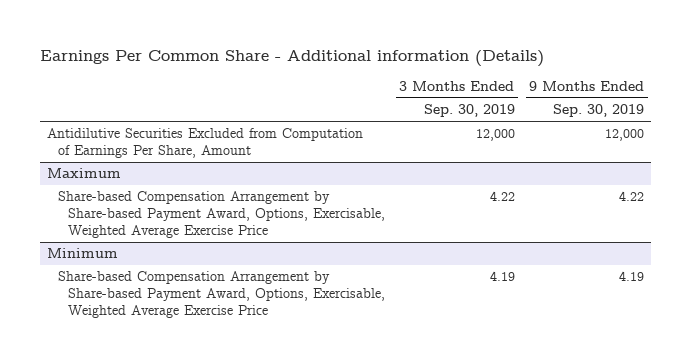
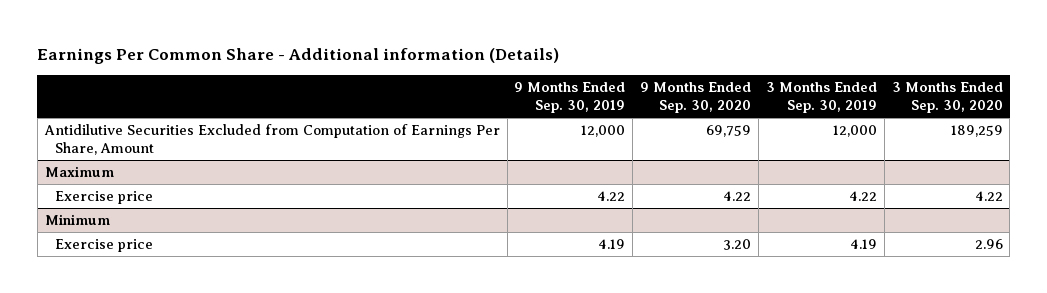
none -> [640,82,752,113] 9 Months Ended Sep. 30, 2020
none -> [891,82,1003,113] 3 Months Ended Sep. 30, 2020
[57,191,385,238] Share-based Compensation Arrangement by Share-based Payment Award, Options, Exercisable, Weighted Average Exercise Price -> [55,191,154,205] Exercise price
[57,271,385,318] Share-based Compensation Arrangement by Share-based Payment Award, Options, Exercisable, Weighted Average Exercise Price -> [55,239,154,253] Exercise price

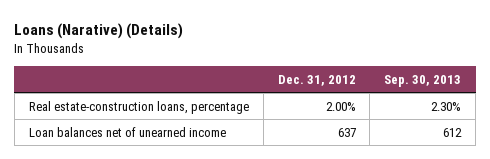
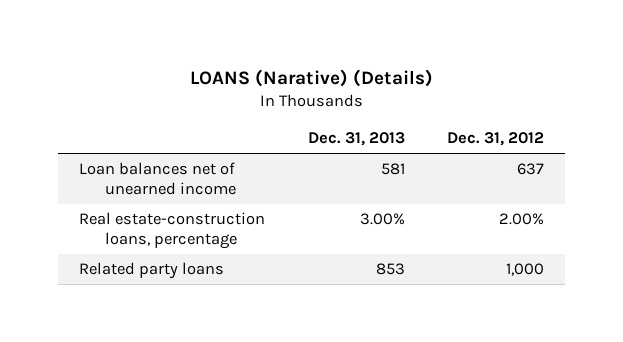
[14,22,184,39] Loans (Narative) (Details) -> [189,68,433,87] LOANS (Narative) (Details)
[384,74,462,87] Sep. 30, 2013 -> none
none -> [307,132,405,147] Dec. 31, 2013
[28,100,249,114] Real estate-construction loans, percentage -> [79,212,266,249] Real estate-construction loans, percentage
none -> [79,262,225,280] Related party loans

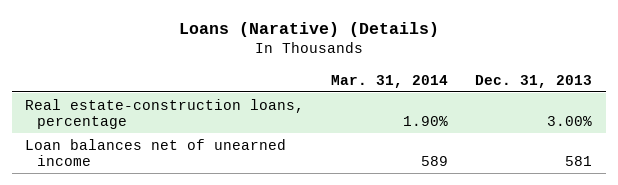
[189,68,433,87] LOANS (Narative) (Details) -> [178,22,439,38] Loans (Narative) (Details)
[446,132,544,147] Dec. 31, 2012 -> none
none -> [331,74,449,88] Mar. 31, 2014
[79,262,225,280] Related party loans -> none
[79,162,236,195] Loan balances net of unearned income -> [25,138,287,167] Loan balances net of unearned income

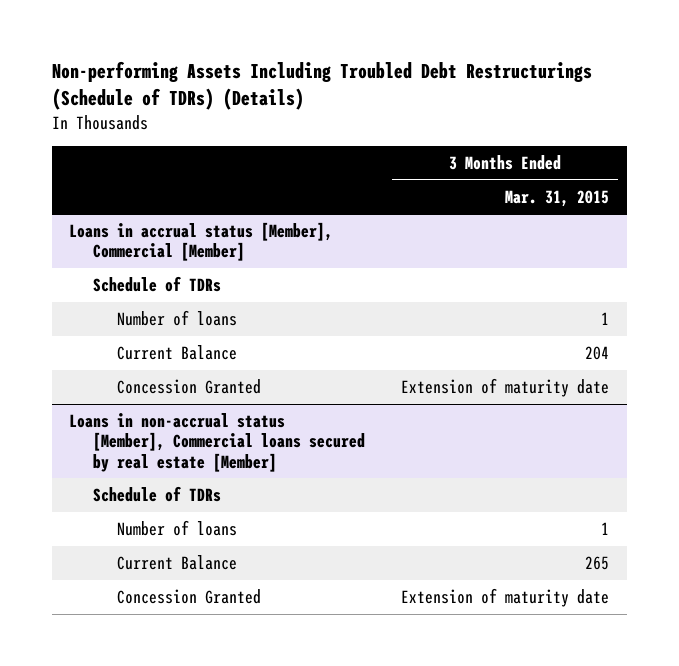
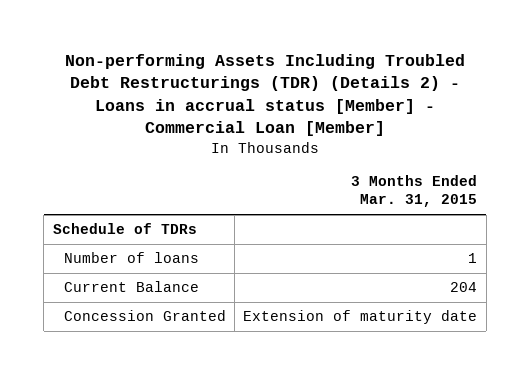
[51,61,592,111] Non-performing Assets Including Troubled Debt Restructurings (Schedule of TDRs) (Details) -> [65,54,466,137] Non-performing Assets Including Troubled Debt Restructurings (TDR) (Details 2) - Loans in accrual status [Member] - Commercial Loan [Member]
[69,221,334,262] Loans in accrual status [Member], Commercial [Member] -> none
[69,412,366,472] Loans in non-accrual status [Member], Commercial loans secured by real estate [Member] -> none
[93,485,222,502] Schedule of TDRs -> none
[117,519,238,536] Number of loans -> none
[117,554,238,570] Current Balance -> none
[117,588,262,604] Concession Granted -> none

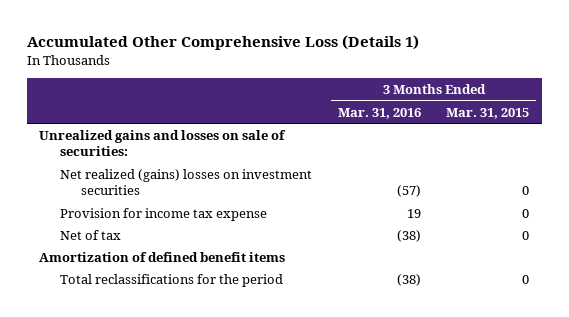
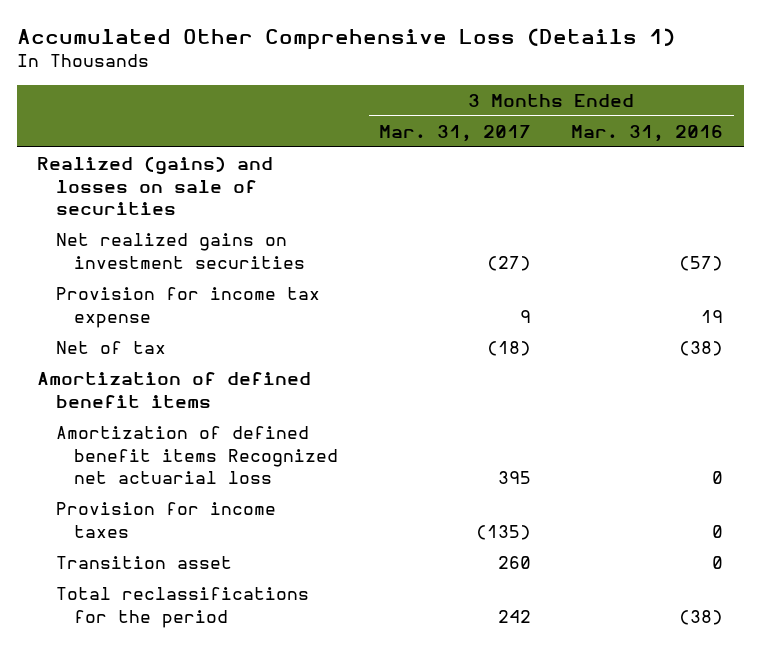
[446,107,530,119] Mar. 31, 2015 -> none
none -> [378,125,531,143] Mar. 31, 2017
[39,129,287,157] Unrealized gains and losses on sale of securities: -> [37,156,274,216] Realized (gains) and losses on sale of securities
[60,168,313,196] Net realized (gains) losses on investment securities -> [55,233,306,269] Net realized gains on investment securities
none -> [55,426,339,485] Amortization of defined benefit items Recognized net actuarial loss
none -> [55,502,276,538] Provision for income taxes
none -> [55,556,232,570] Transition asset

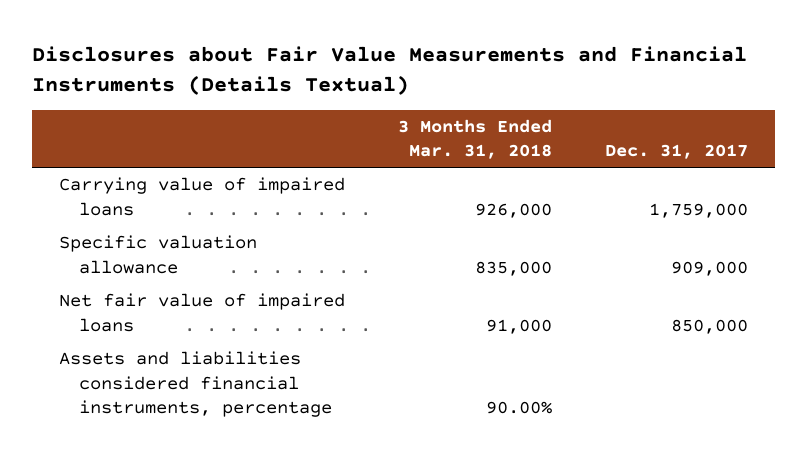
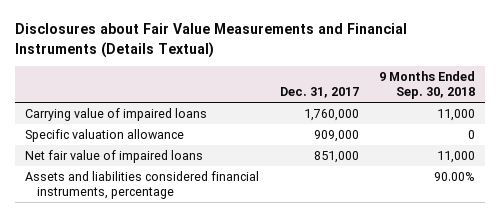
[397,118,552,160] 3 Months Ended Mar. 31, 2018 -> none
none -> [379,70,476,100] 9 Months Ended Sep. 30, 2018
[649,202,749,218] 1,759,000 -> [303,108,359,121] 1,760,000
[671,318,749,334] 850,000 -> [313,150,359,163] 851,000

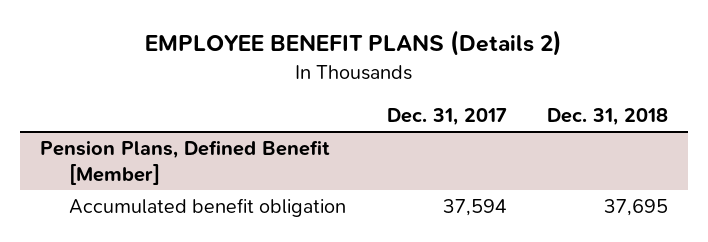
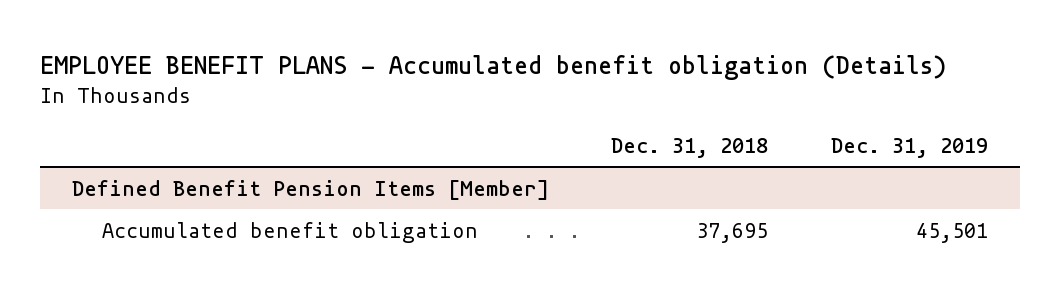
[145,30,563,57] EMPLOYEE BENEFIT PLANS (Details 2) -> [40,54,947,80] EMPLOYEE BENEFIT PLANS - Accumulated benefit obligation (Details)
[386,107,507,126] Dec. 31, 2017 -> none
none -> [831,137,989,158] Dec. 31, 2019
[40,139,331,185] Pension Plans, Defined Benefit [Member] -> [71,179,549,200] Defined Benefit Pension Items [Member]

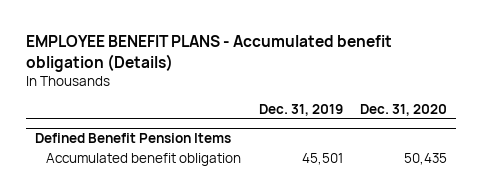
[611,137,769,158] Dec. 31, 2018 -> none
none -> [360,103,448,116] Dec. 31, 2020
[71,179,549,200] Defined Benefit Pension Items [Member] -> [34,133,231,144] Defined Benefit Pension Items

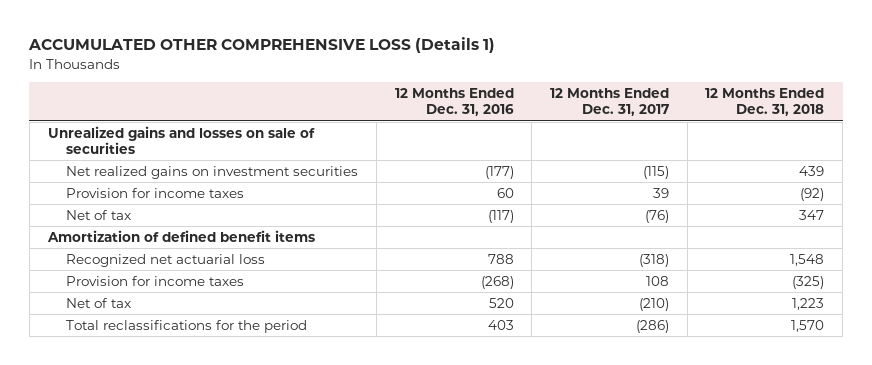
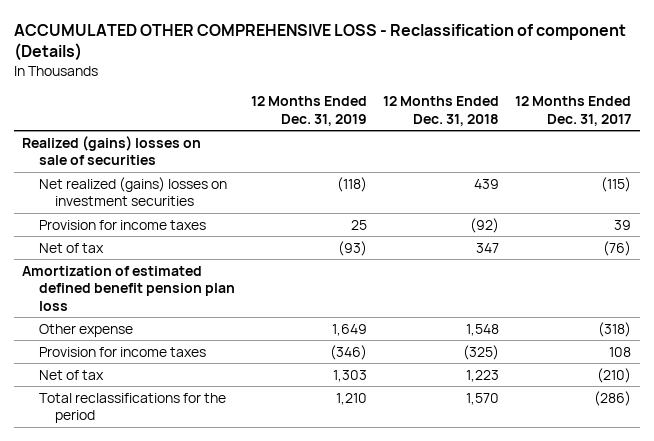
[28,37,496,54] ACCUMULATED OTHER COMPREHENSIVE LOSS (Details 1) -> [14,23,627,62] ACCUMULATED OTHER COMPREHENSIVE LOSS - Reclassification of component (Details)
[394,88,514,117] 12 Months Ended Dec. 31, 2016 -> none
none -> [250,96,367,126] 12 Months Ended Dec. 31, 2019
[47,125,315,154] Unrealized gains and losses on sale of securities -> [22,135,202,166] Realized (gains) losses on sale of securities
[66,165,359,179] Net realized gains on investment securities -> [38,176,227,207] Net realized (gains) losses on investment securities
[46,229,315,242] Amortization of defined benefit items -> [22,265,235,311] Amortization of estimated defined benefit pension plan loss
[66,253,266,267] Recognized net actuarial loss -> [38,323,133,337] Other expense

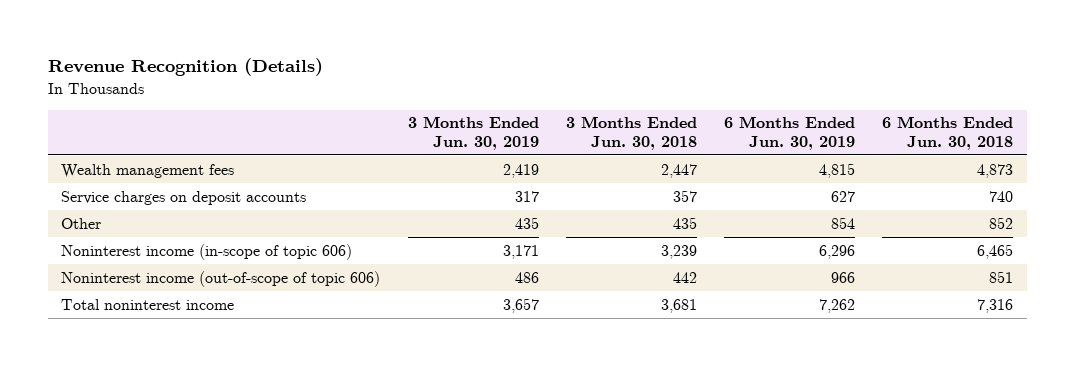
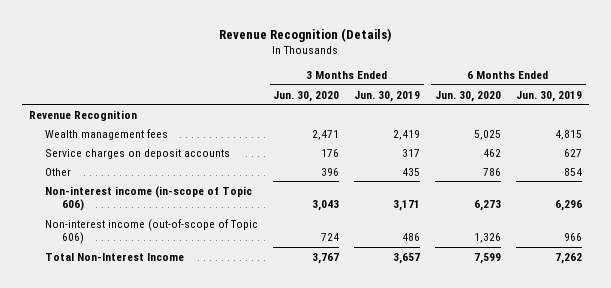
[565,116,697,151] 3 Months Ended Jun. 30, 2018 -> none
[882,116,1014,151] 6 Months Ended Jun. 30, 2018 -> none
none -> [273,90,340,102] Jun. 30, 2020
none -> [434,90,501,102] Jun. 30, 2020
none -> [28,109,137,121] Revenue Recognition
[61,243,353,260] Noninterest income (in-scope of topic 606) -> [45,185,253,211] Non-interest income (in-scope of Topic 606)
[61,270,381,287] Noninterest income (out-of-scope of topic 606) -> [45,218,259,244] Non-interest income (out-of-scope of Topic 606)
[61,298,235,310] Total noninterest income -> [45,252,185,261] Total Non-Interest Income

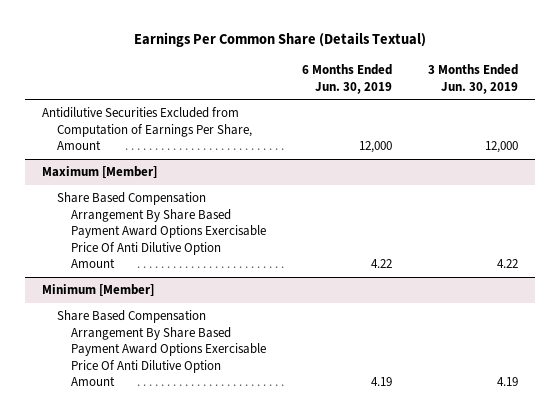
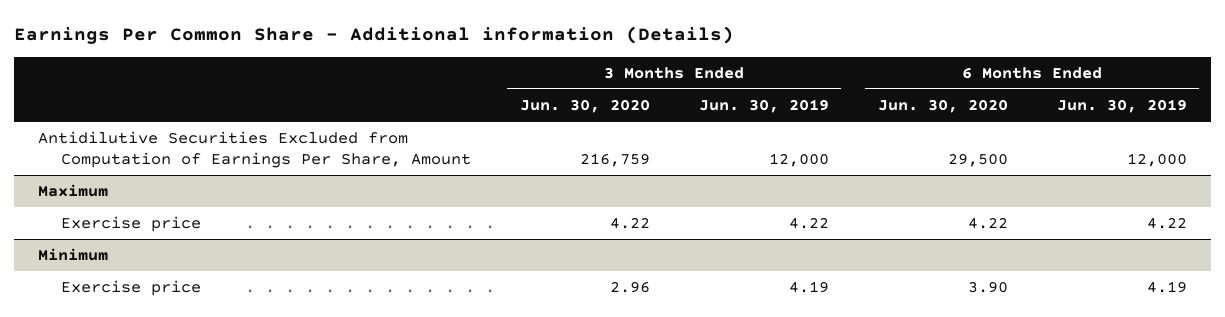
[133,32,426,48] Earnings Per Common Share (Details Textual) -> [13,25,734,44] Earnings Per Common Share - Additional information (Details)
none -> [519,99,650,114] Jun. 30, 2020
none -> [877,99,1008,114] Jun. 30, 2020
[42,166,158,179] Maximum [Member] -> [38,184,109,198] Maximum
[56,192,267,269] Share Based Compensation Arrangement By Share Based Payment Award Options Exercisable Price Of Anti Dilutive Option Amount -> [60,216,201,233] Exercise price
[42,284,155,297] Minimum [Member] -> [38,248,109,262] Minimum
[56,310,267,387] Share Based Compensation Arrangement By Share Based Payment Award Options Exercisable Price Of Anti Dilutive Option Amount -> [60,280,201,297] Exercise price

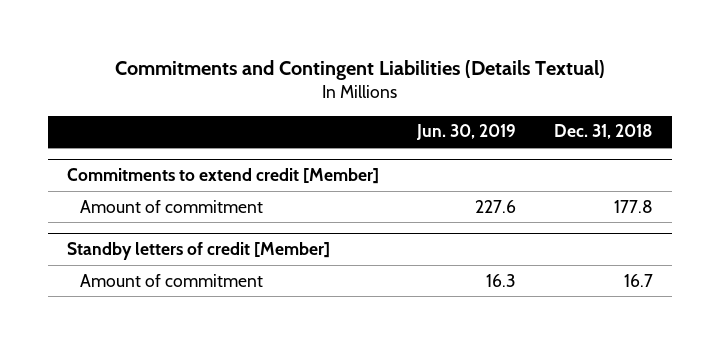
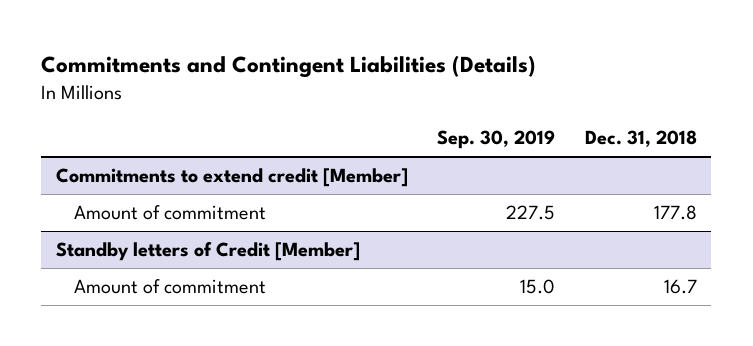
[114,59,605,80] Commitments and Contingent Liabilities (Details Textual) -> [41,55,537,79] Commitments and Contingent Liabilities (Details)
[415,124,516,141] Jun. 30, 2019 -> none
none -> [437,130,556,150] Sep. 30, 2019
[67,241,331,260] Standby letters of credit [Member] -> [55,242,360,262] Standby letters of Credit [Member]

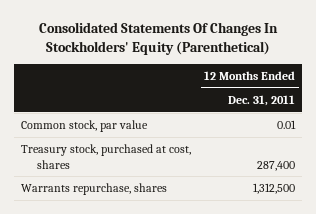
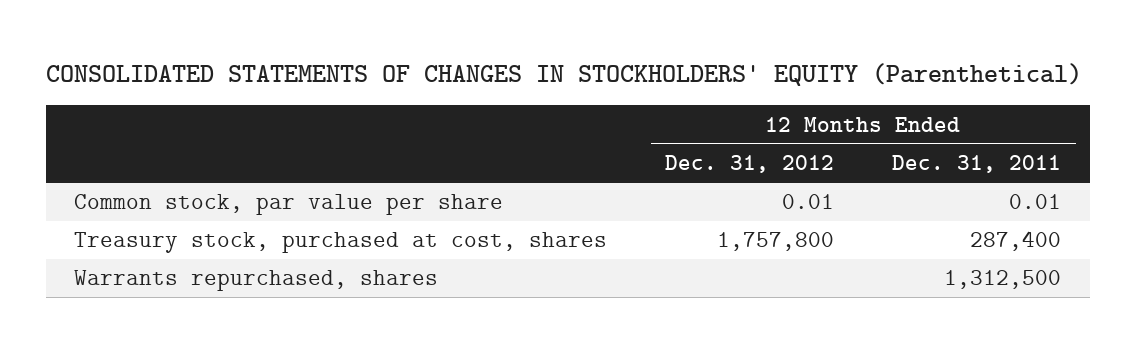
[39,21,279,55] Consolidated Statements Of Changes In Stockholders' Equity (Parenthetical) -> [45,62,1082,86] CONSOLIDATED STATEMENTS OF CHANGES IN STOCKHOLDERS' EQUITY (Parenthetical)
none -> [665,155,835,174] Dec. 31, 2012
[20,120,148,133] Common stock, par value -> [74,194,504,216] Common stock, par value per share
[20,183,167,196] Warrants repurchase, shares -> [74,270,439,292] Warrants repurchased, shares

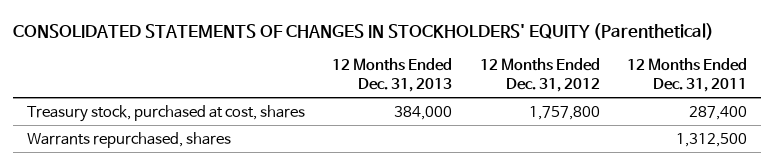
none -> [332,58,453,93] 12 Months Ended Dec. 31, 2013
[74,194,504,216] Common stock, par value per share -> none

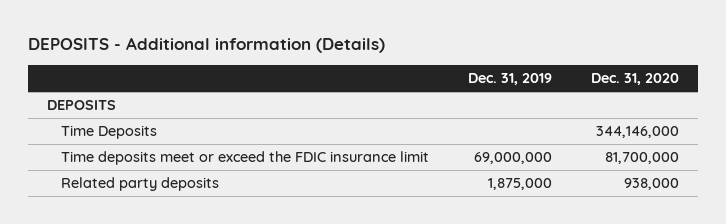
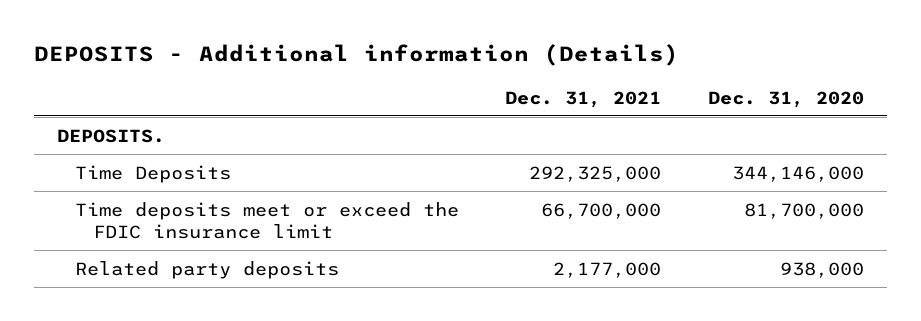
[467,73,552,86] Dec. 31, 2019 -> none
none -> [505,90,662,108] Dec. 31, 2021
[47,100,117,111] DEPOSITS -> [57,128,166,143] DEPOSITS.

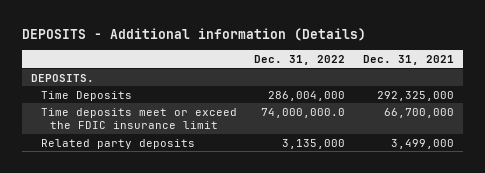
[707,90,864,108] Dec. 31, 2020 -> none
none -> [254,55,346,66] Dec. 31, 2022
[553,261,662,278] 2,177,000 -> [390,138,454,149] 3,499,000

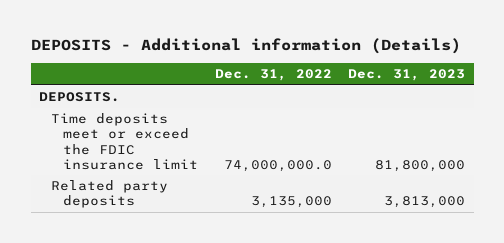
[362,55,454,66] Dec. 31, 2021 -> none
none -> [348,69,466,82] Dec. 31, 2023
[40,90,132,101] Time Deposits -> none

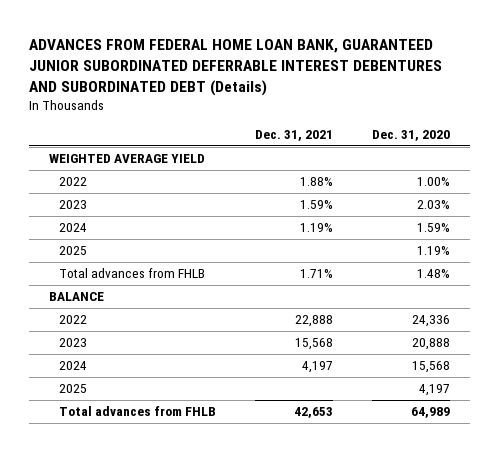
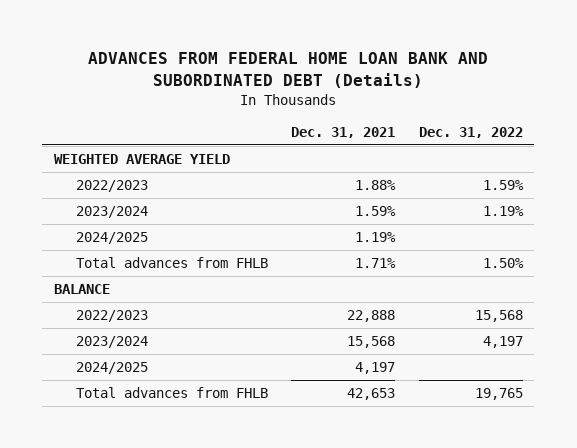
[29,38,443,96] ADVANCES FROM FEDERAL HOME LOAN BANK, GUARANTEED JUNIOR SUBORDINATED DEFERRABLE INTEREST DEBENTURES AND SUBORDINATED DEBT (Details) -> [88,52,489,89] ADVANCES FROM FEDERAL HOME LOAN BANK AND SUBORDINATED DEBT (Details)
[372,130,451,142] Dec. 31, 2020 -> none
none -> [418,127,523,139] Dec. 31, 2022
[58,246,87,256] 2025 -> none
[58,177,87,187] 2022 -> [76,179,149,192] 2022/2023
[58,200,87,210] 2023 -> [76,205,149,218] 2023/2024
[58,223,87,233] 2024 -> [76,231,149,244] 2024/2025
[58,384,87,394] 2025 -> none
[58,315,87,325] 2022 -> [76,309,149,322] 2022/2023
[58,338,87,348] 2023 -> [76,335,149,348] 2023/2024
[58,361,87,371] 2024 -> [76,361,149,374] 2024/2025

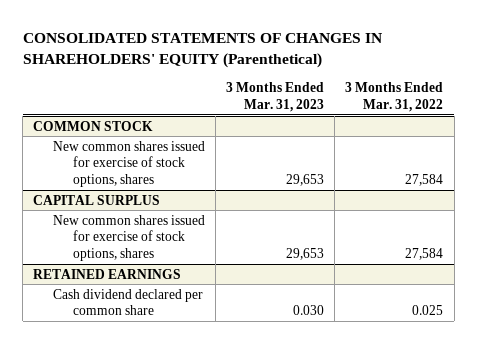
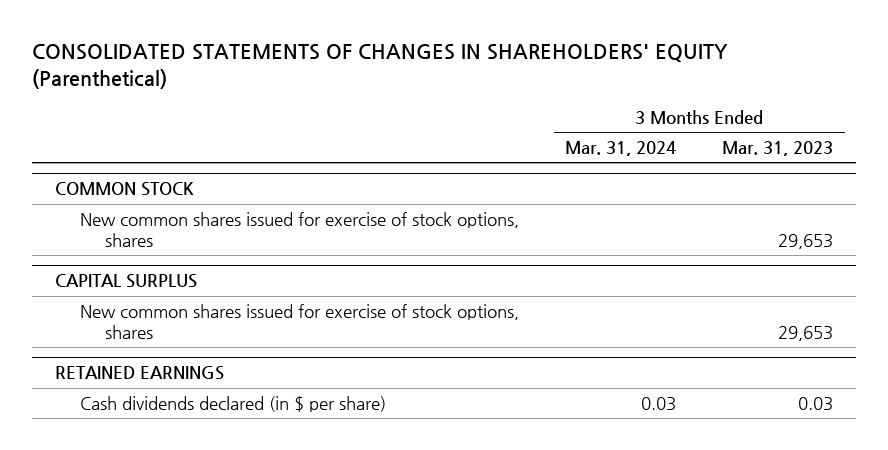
[345,81,444,112] 3 Months Ended Mar. 31, 2022 -> none
none -> [565,141,677,157] Mar. 31, 2024
[52,288,203,316] Cash dividend declared per common share -> [79,396,386,413] Cash dividends declared (in $ per share)
[293,305,325,316] 0.030 -> [798,397,834,412] 0.03

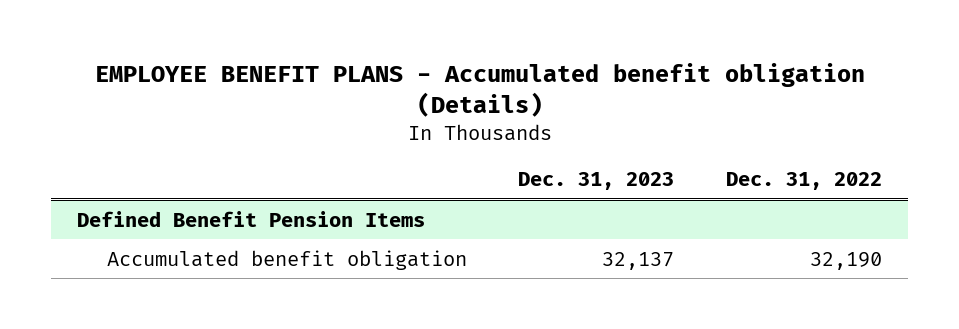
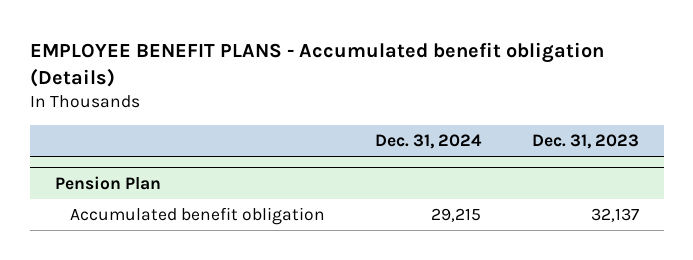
[726,172,883,191] Dec. 31, 2022 -> none
none -> [375,134,483,150] Dec. 31, 2024
[77,210,426,227] Defined Benefit Pension Items -> [54,175,161,190] Pension Plan

